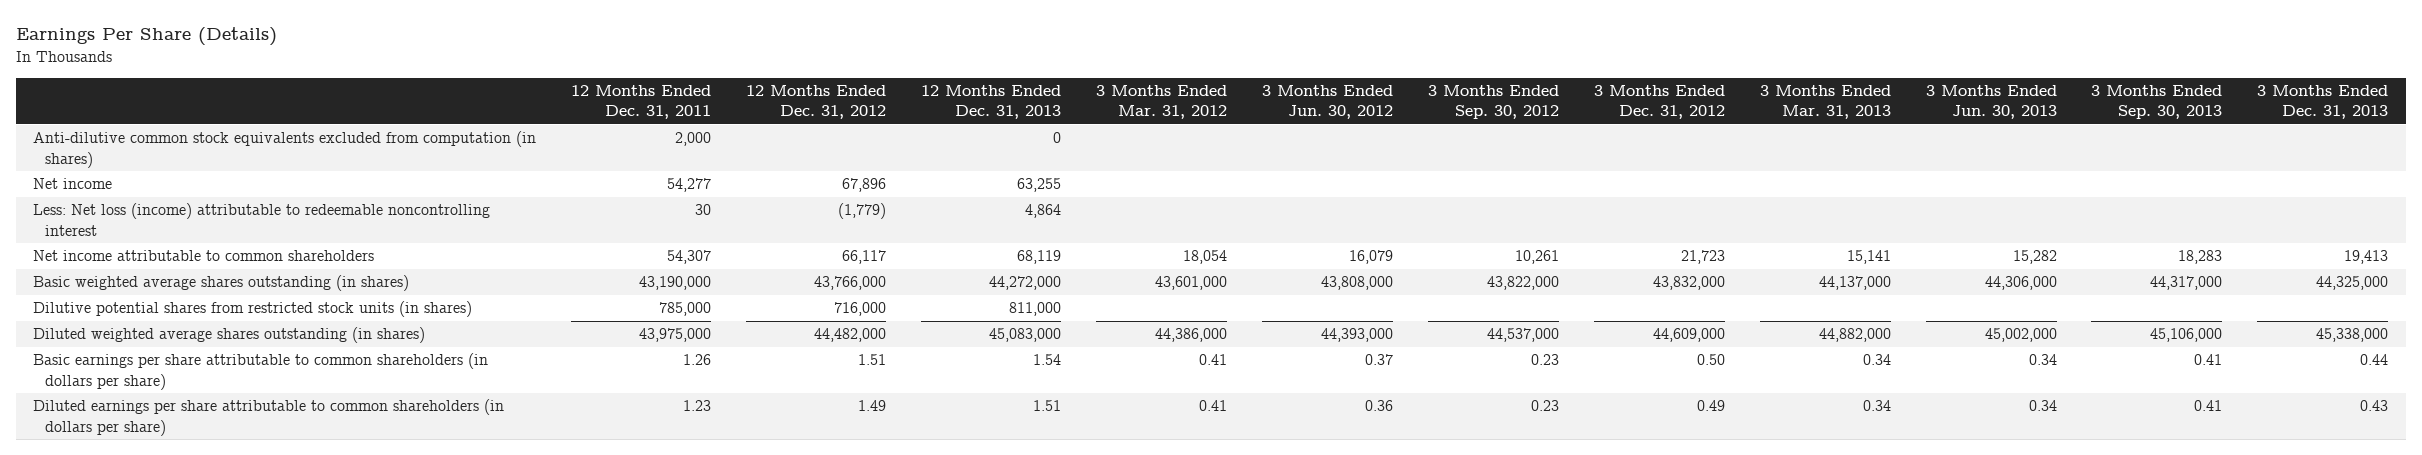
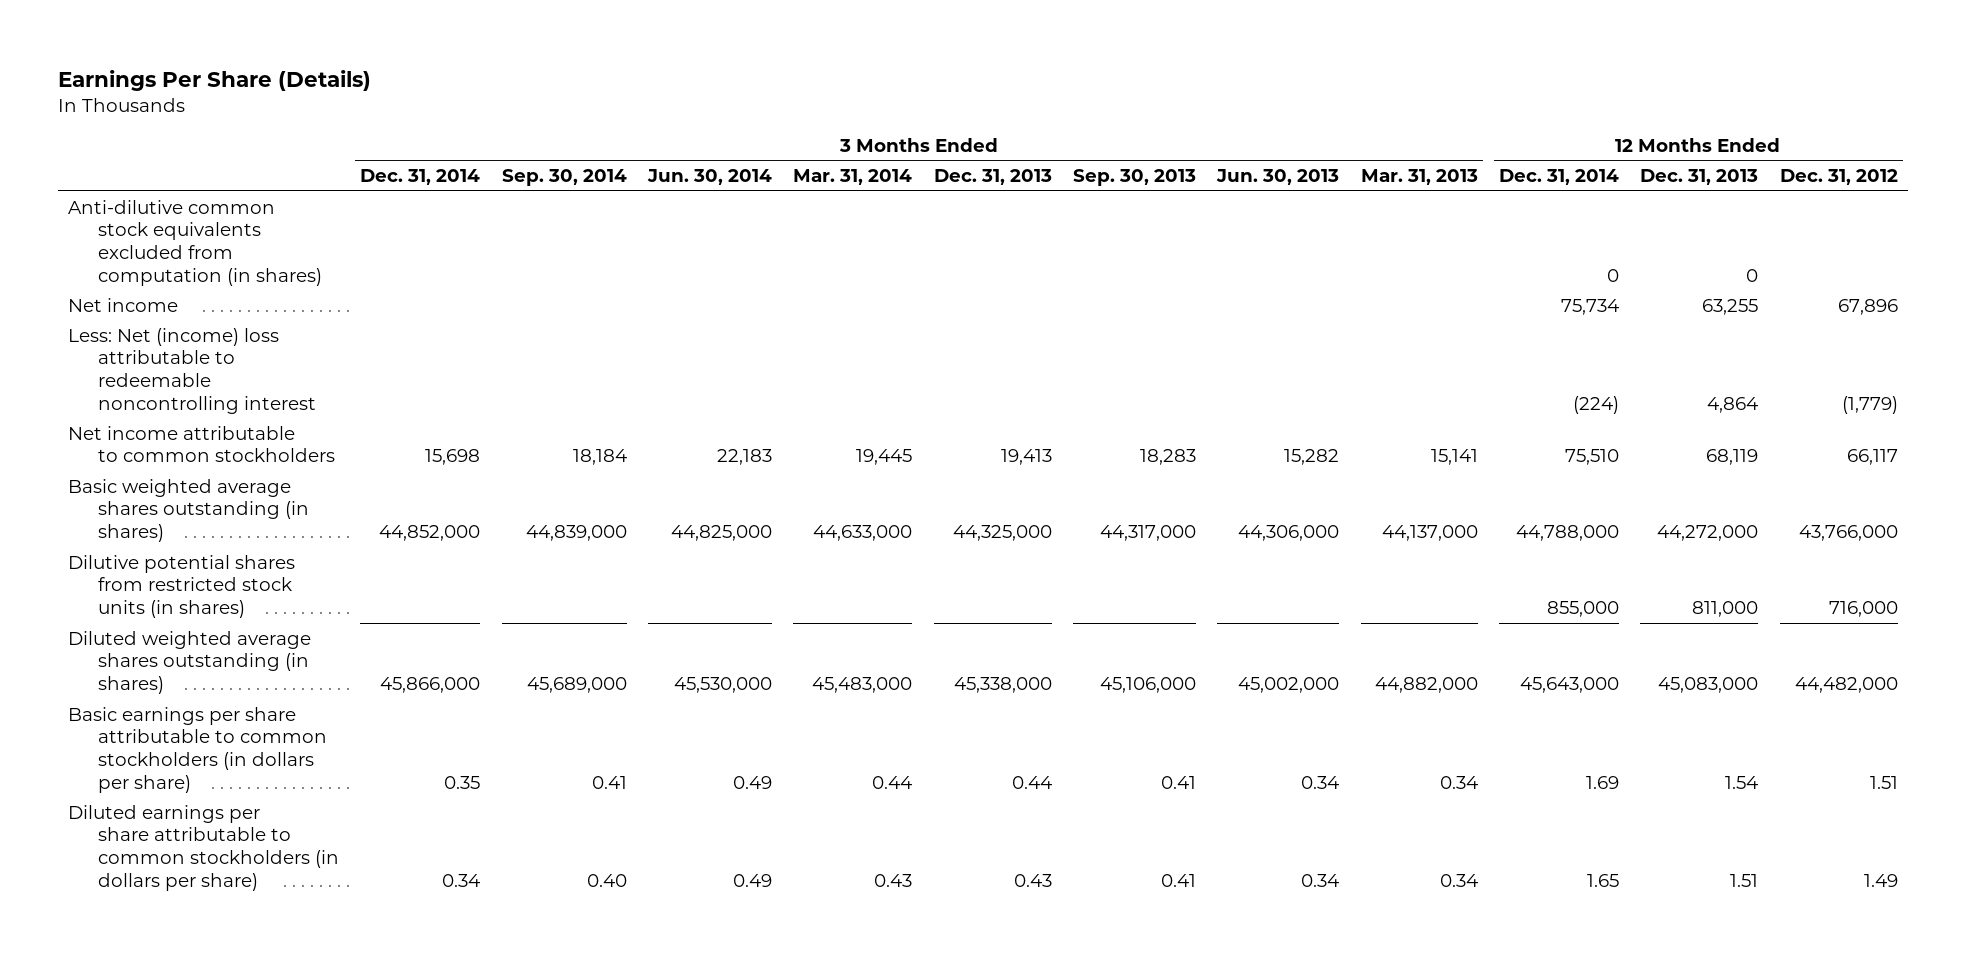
[571,85,712,120] 12 Months Ended Dec. 31, 2011 -> none
[1095,85,1227,120] 3 Months Ended Mar. 31, 2012 -> none
[1261,85,1393,120] 3 Months Ended Jun. 30, 2012 -> none
[1427,85,1559,120] 3 Months Ended Sep. 30, 2012 -> none
[1593,85,1725,120] 3 Months Ended Dec. 31, 2012 -> none
none -> [360,169,481,186] Dec. 31, 2014
none -> [501,169,627,187] Sep. 30, 2014
none -> [646,169,772,186] Jun. 30, 2014
none -> [793,169,913,186] Mar. 31, 2014
none -> [1499,169,1620,186] Dec. 31, 2014
[33,203,491,236] Less: Net loss (income) attributable to redeemable noncontrolling interest -> [68,327,316,414] Less: Net (income) loss attributable to redeemable noncontrolling interest
[33,250,375,262] Net income attributable to common shareholders -> [68,425,335,463] Net income attributable to common stockholders
[33,353,489,390] Basic earnings per share attributable to common shareholders (in dollars per share) -> [68,706,327,793] Basic earnings per share attributable to common stockholders (in dollars per share)
[33,399,505,436] Diluted earnings per share attributable to common shareholders (in dollars per share) -> [68,804,339,891] Diluted earnings per share attributable to common stockholders (in dollars per share)

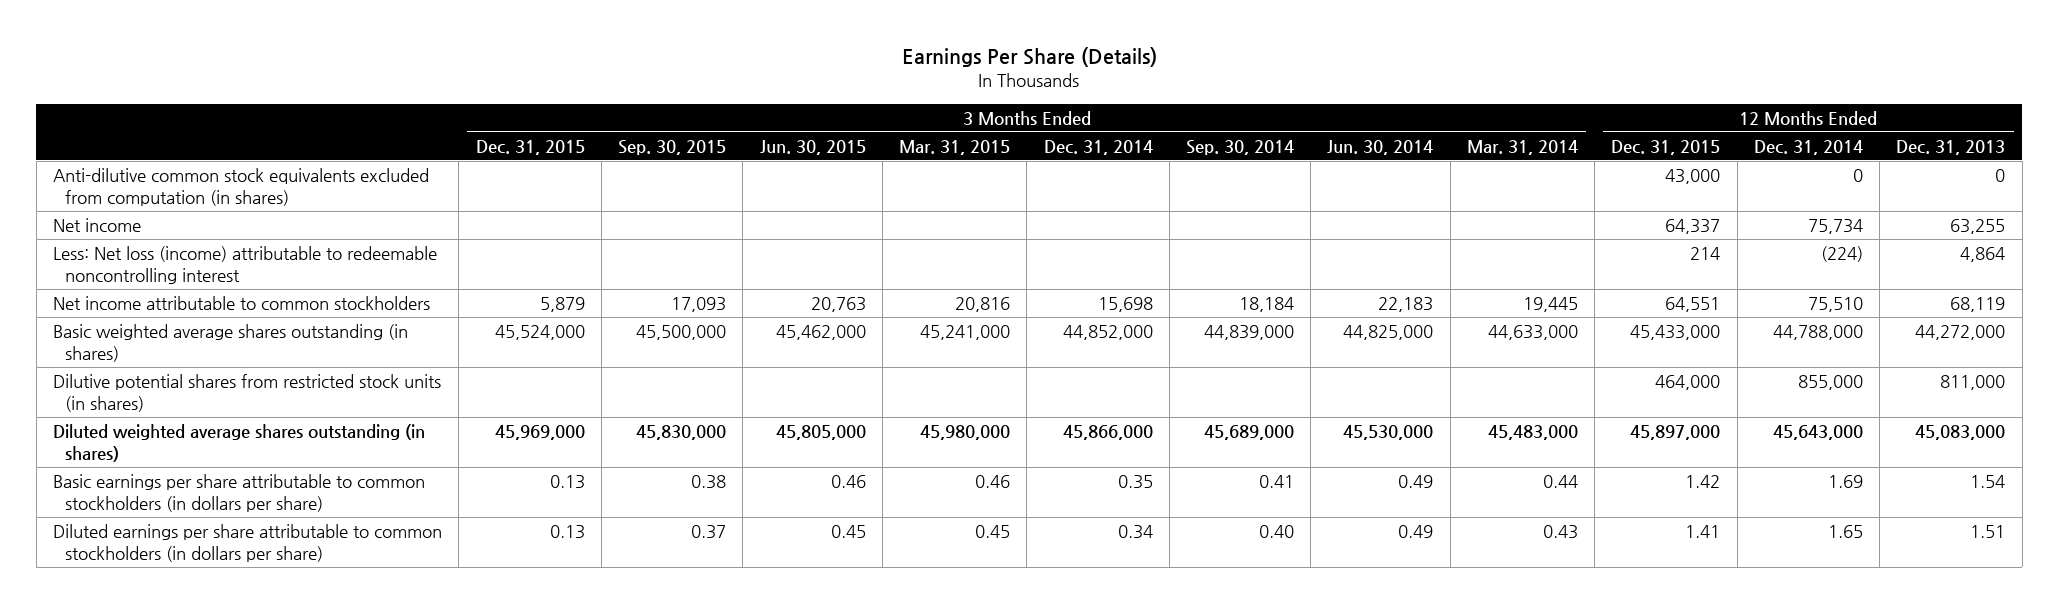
[933,169,1052,186] Dec. 31, 2013 -> none
[1072,169,1196,187] Sep. 30, 2013 -> none
[1216,169,1340,186] Jun. 30, 2013 -> none
[1360,169,1478,186] Mar. 31, 2013 -> none
[1779,169,1898,186] Dec. 31, 2012 -> none
none -> [475,139,585,155] Dec. 31, 2015
none -> [618,139,727,155] Sep. 30, 2015
none -> [759,139,866,155] Jun. 30, 2015
none -> [899,139,1011,155] Mar. 31, 2015
none -> [1611,139,1721,155] Dec. 31, 2015
[68,327,316,414] Less: Net (income) loss attributable to redeemable noncontrolling interest -> [53,246,438,284] Less: Net loss (income) attributable to redeemable noncontrolling interest

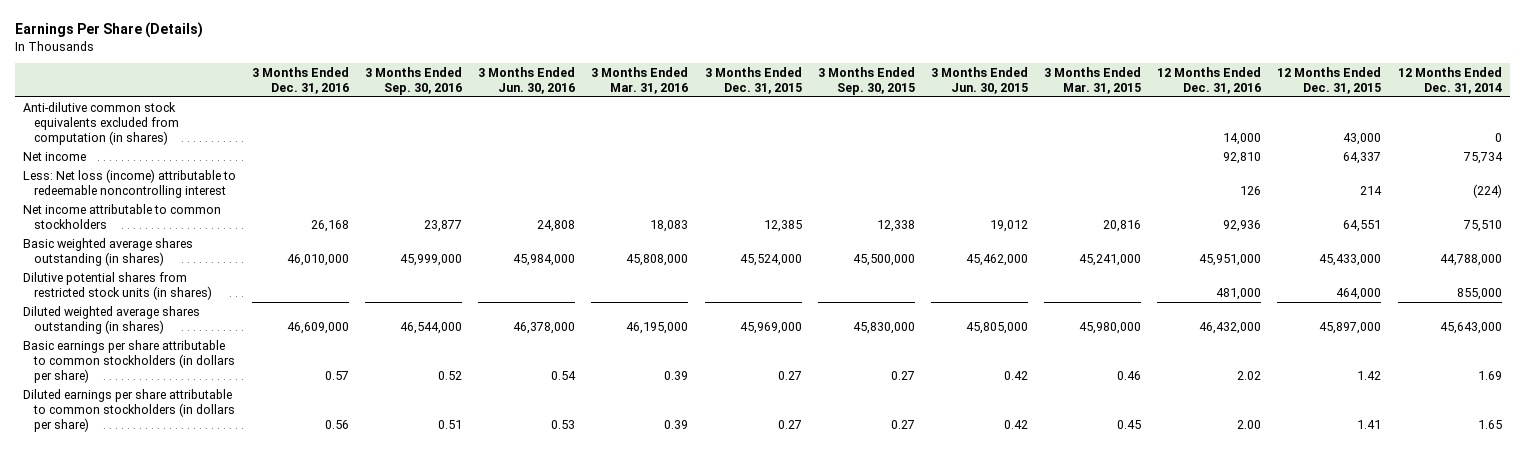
[1043,139,1153,155] Dec. 31, 2014 -> none
[1186,139,1295,155] Sep. 30, 2014 -> none
[1327,139,1434,155] Jun. 30, 2014 -> none
[1466,139,1578,155] Mar. 31, 2014 -> none
[1896,139,2006,155] Dec. 31, 2013 -> none
none -> [251,66,349,94] 3 Months Ended Dec. 31, 2016
none -> [365,66,463,95] 3 Months Ended Sep. 30, 2016
none -> [478,66,576,94] 3 Months Ended Jun. 30, 2016
none -> [591,66,689,94] 3 Months Ended Mar. 31, 2016
none -> [1157,66,1262,94] 12 Months Ended Dec. 31, 2016
[539,297,585,313] 5,879 -> [763,219,802,232] 12,385
[671,297,727,313] 17,093 -> [876,219,915,232] 12,338
[810,297,866,313] 20,763 -> [989,219,1028,232] 19,012
[549,475,585,490] 0.13 -> [777,371,802,381] 0.27
[691,475,727,490] 0.38 -> [890,371,915,381] 0.27
[830,475,866,489] 0.46 -> [1003,371,1028,381] 0.42
[549,525,585,540] 0.13 -> [777,420,802,430] 0.27
[691,525,727,540] 0.37 -> [890,420,915,430] 0.27
[830,525,866,539] 0.45 -> [1003,420,1028,430] 0.42

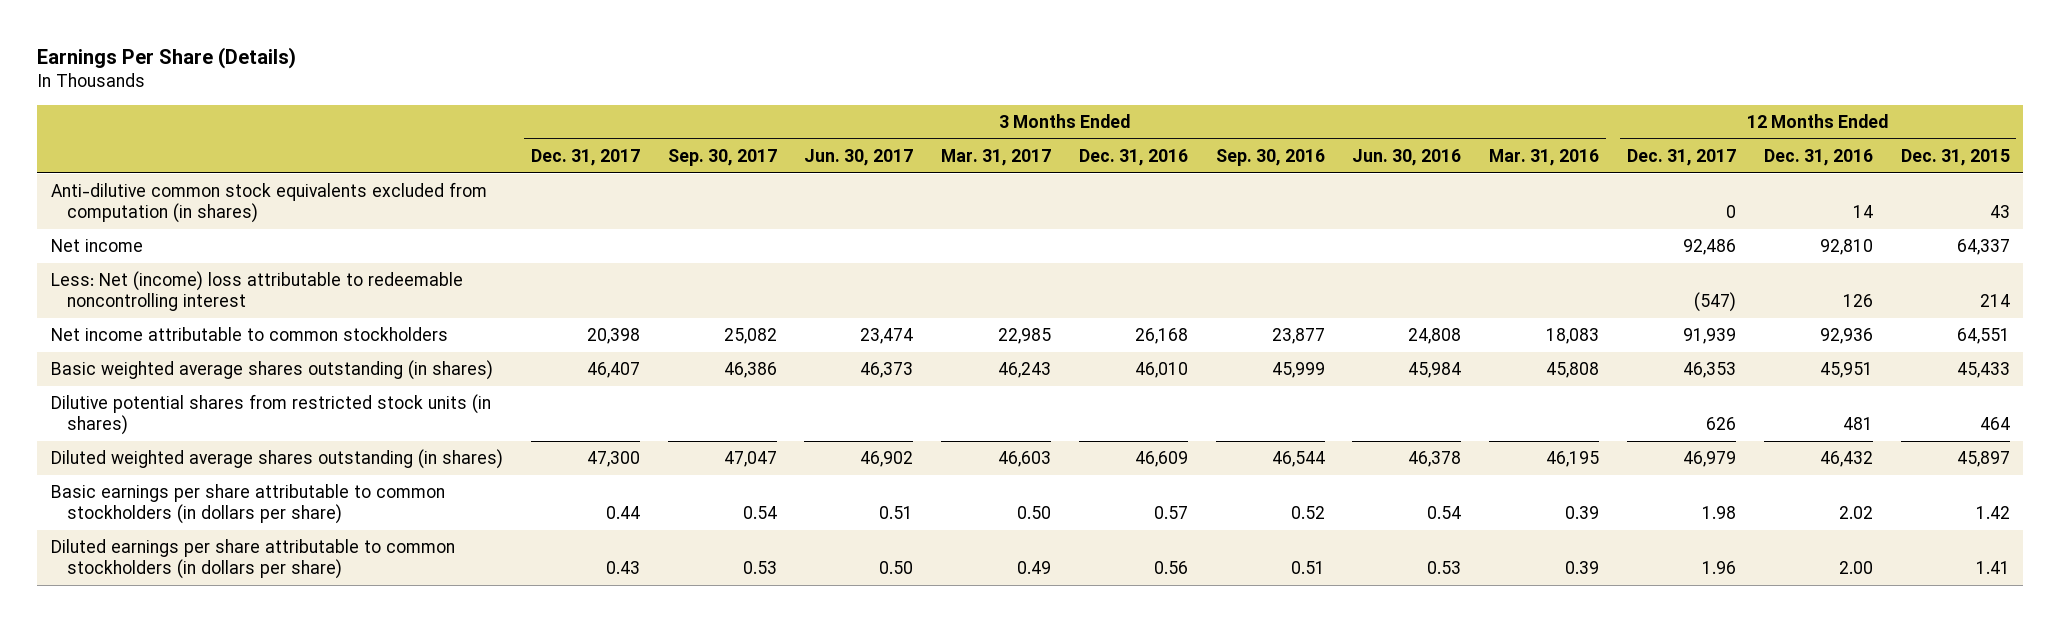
[704,66,802,94] 3 Months Ended Dec. 31, 2015 -> none
[817,66,915,95] 3 Months Ended Sep. 30, 2015 -> none
[930,66,1028,94] 3 Months Ended Jun. 30, 2015 -> none
[1044,66,1142,94] 3 Months Ended Mar. 31, 2015 -> none
[1397,66,1502,94] 12 Months Ended Dec. 31, 2014 -> none
none -> [530,149,640,167] Dec. 31, 2017
none -> [667,149,777,167] Sep. 30, 2017
none -> [804,149,914,167] Jun. 30, 2017
none -> [941,149,1052,167] Mar. 31, 2017
none -> [1626,149,1736,167] Dec. 31, 2017
[1223,133,1262,146] 14,000 -> [1852,204,1873,218] 14
[1343,133,1382,146] 43,000 -> [1989,204,2010,218] 43
[22,168,236,198] Less: Net loss (income) attributable to redeemable noncontrolling interest -> [50,271,463,311] Less: Net (income) loss attributable to redeemable noncontrolling interest
[286,253,349,266] 46,010,000 -> [1134,362,1188,379] 46,010
[400,253,463,266] 45,999,000 -> [1271,362,1325,379] 45,999
[513,253,576,266] 45,984,000 -> [1408,362,1462,379] 45,984
[626,253,689,266] 45,808,000 -> [1546,362,1600,379] 45,808
[1199,253,1262,266] 45,951,000 -> [1819,362,1873,379] 45,951
[1319,253,1382,266] 45,433,000 -> [1956,362,2010,379] 45,433
[1216,287,1262,300] 481,000 -> [1842,416,1873,430] 481
[1336,287,1382,300] 464,000 -> [1979,416,2010,430] 464
[286,321,349,334] 46,609,000 -> [1134,451,1188,468] 46,609
[400,321,463,334] 46,544,000 -> [1271,451,1325,468] 46,544
[513,321,576,334] 46,378,000 -> [1408,451,1462,468] 46,378
[626,321,689,334] 46,195,000 -> [1546,451,1600,468] 46,195
[1199,321,1262,334] 46,432,000 -> [1819,451,1873,468] 46,432
[1319,321,1382,334] 45,897,000 -> [1956,451,2010,468] 45,897

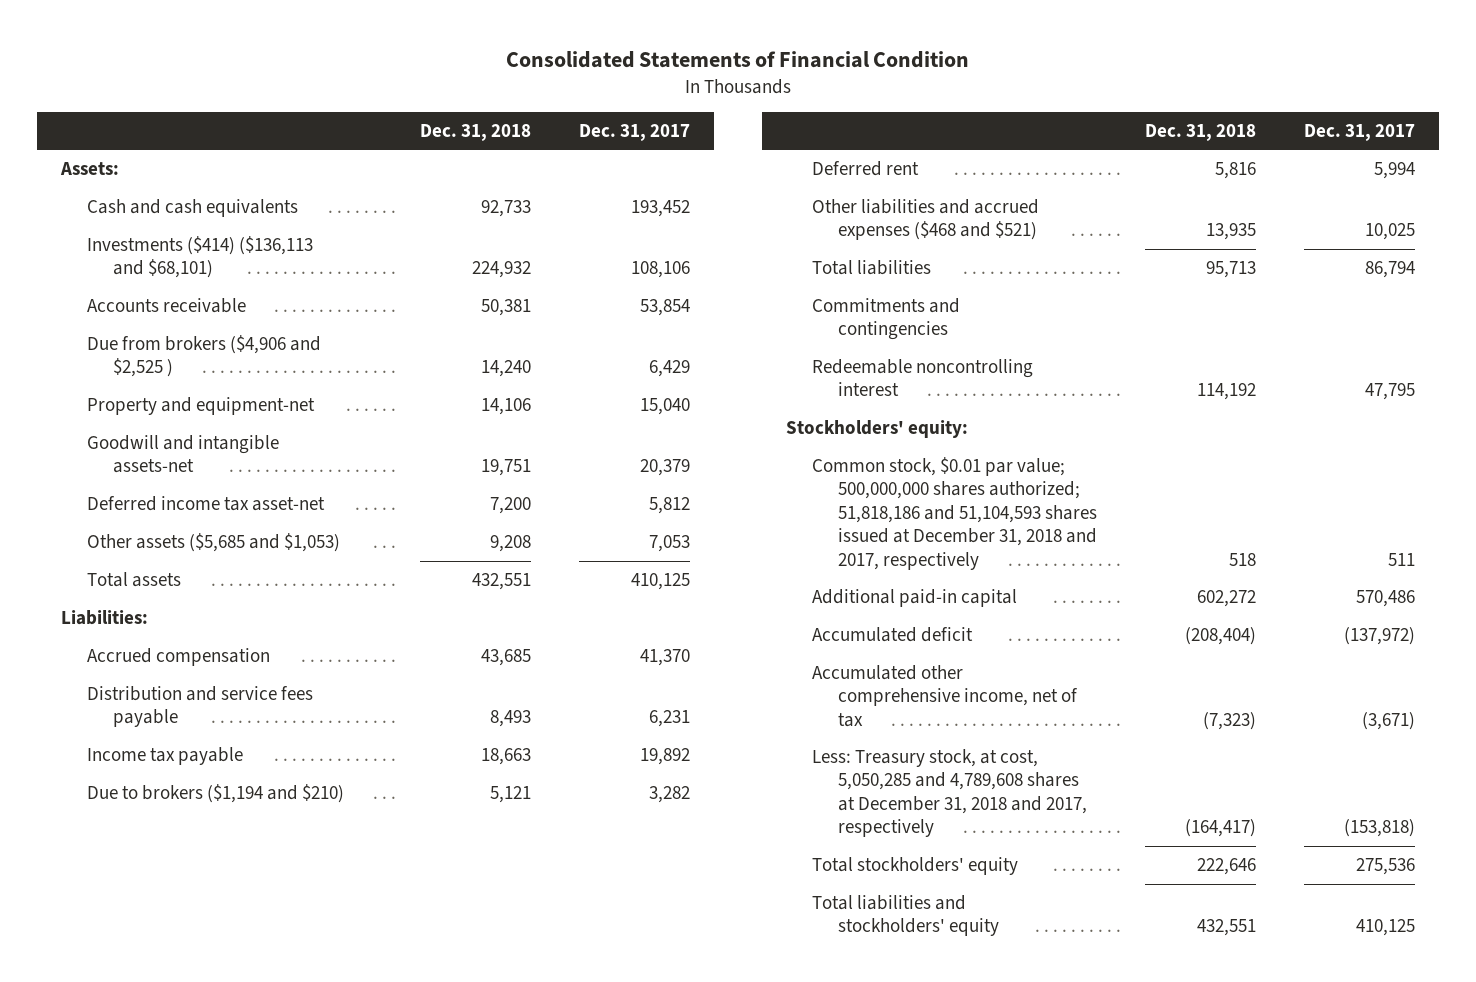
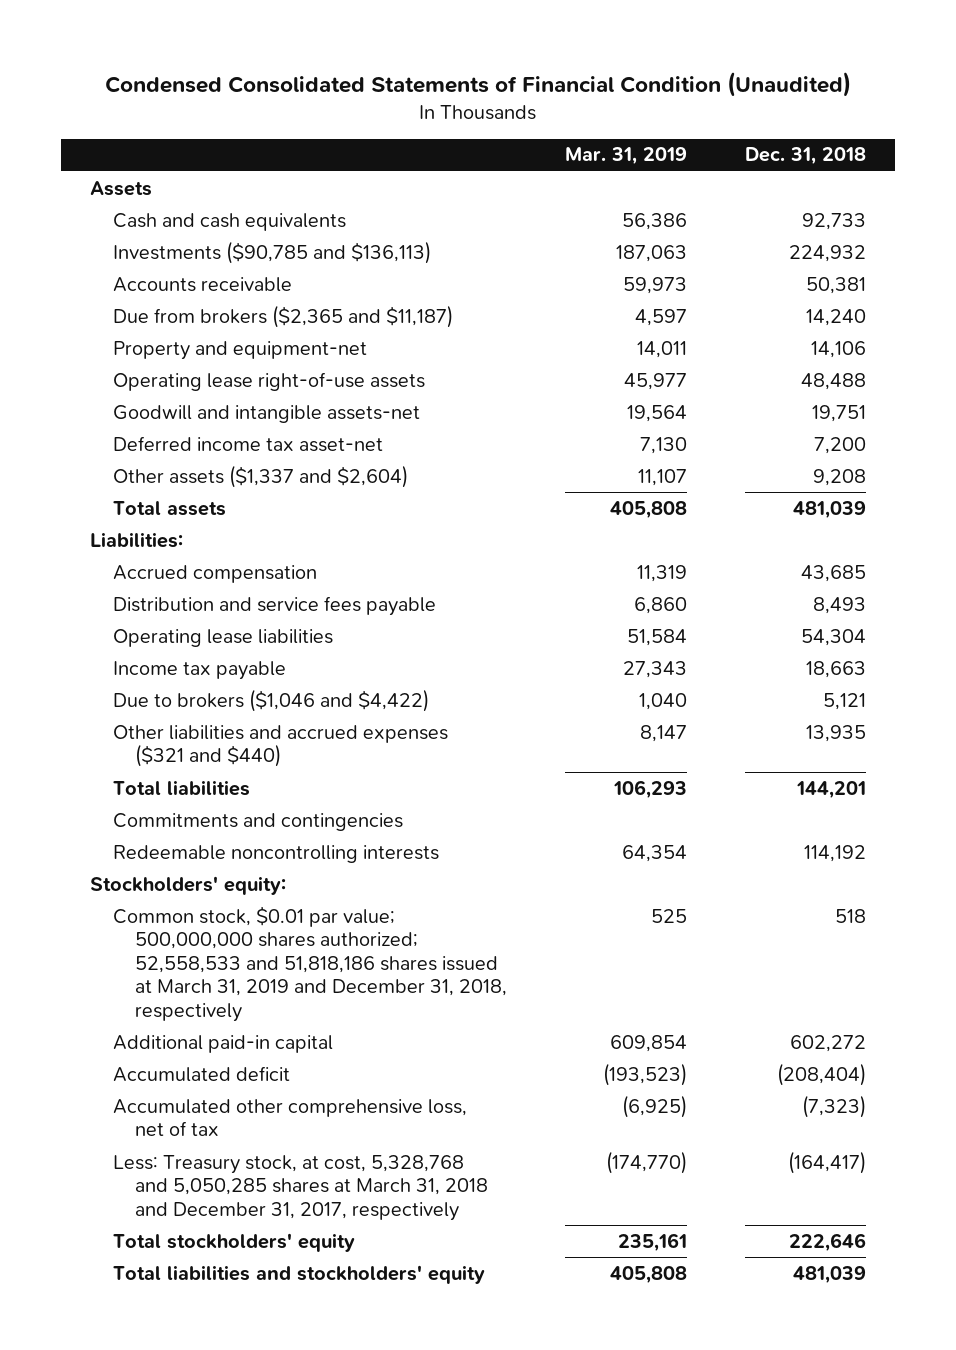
[506,50,970,68] Consolidated Statements of Financial Condition -> [105,72,852,98] Condensed Consolidated Statements of Financial Condition (Unaudited)
[579,123,691,141] Dec. 31, 2017 -> none
none -> [565,147,688,166] Mar. 31, 2019
[59,162,119,176] Assets: -> [90,180,153,196] Assets
[86,236,313,279] Investments ($414) ($136,113 and $68,101) -> [112,240,431,264] Investments ($90,785 and $136,113)
[86,335,321,378] Due from brokers ($4,906 and $2,525 ) -> [112,304,453,328] Due from brokers ($2,365 and $11,187)
none -> [112,371,425,391] Operating lease right-of-use assets
[86,533,340,553] Other assets ($5,685 and $1,053) -> [112,464,408,488] Other assets ($1,337 and $2,604)
[472,573,532,591] 432,551 -> [793,500,867,519] 481,039
none -> [112,628,333,647] Operating lease liabilities
[812,161,920,177] Deferred rent -> none
[86,784,344,804] Due to brokers ($1,194 and $210) -> [112,688,429,712] Due to brokers ($1,046 and $4,422)
[812,199,1040,241] Other liabilities and accrued expenses ($468 and $521) -> [112,724,448,768] Other liabilities and accrued expenses ($321 and $440)
[1206,261,1257,279] 95,713 -> [796,780,867,799] 144,201
[812,359,1034,397] Redeemable noncontrolling interest -> [112,844,439,863] Redeemable noncontrolling interests
[812,457,1098,570] Common stock, $0.01 par value; 500,000,000 shares authorized; 51,818,186 and 51,104,593 shares issued at December 31, 2018 and 2017, respectively -> [112,905,508,1023] Common stock, $0.01 par value; 500,000,000 shares authorized; 52,558,533 and 51,818,186 shares issued at March 31, 2019 and December 31, 2018, respectively
[812,665,1079,727] Accumulated other comprehensive income, net of tax -> [112,1098,467,1137] Accumulated other comprehensive loss, net of tax
[812,749,1088,838] Less: Treasury stock, at cost, 5,050,285 and 4,789,608 shares at December 31, 2018 and 2017, respectively -> [112,1154,489,1221] Less: Treasury stock, at cost, 5,328,768 and 5,050,285 shares at March 31, 2018 and December 31, 2017, respectively
[1197,919,1257,937] 432,551 -> [793,1265,867,1284] 481,039

